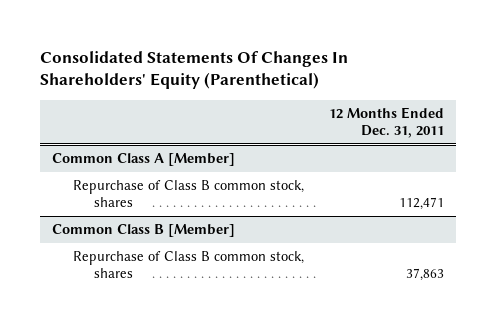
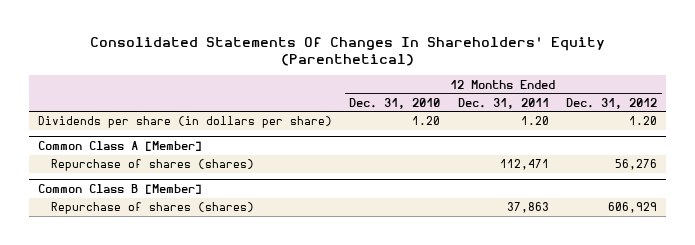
none -> [349,97,441,109] Dec. 31, 2010
none -> [566,97,658,109] Dec. 31, 2012
none -> [37,116,332,129] Dividends per share (in dollars per share)
[73,180,305,208] Repurchase of Class B common stock, shares -> [50,159,254,172] Repurchase of shares (shares)
[73,251,305,279] Repurchase of Class B common stock, shares -> [50,202,254,215] Repurchase of shares (shares)

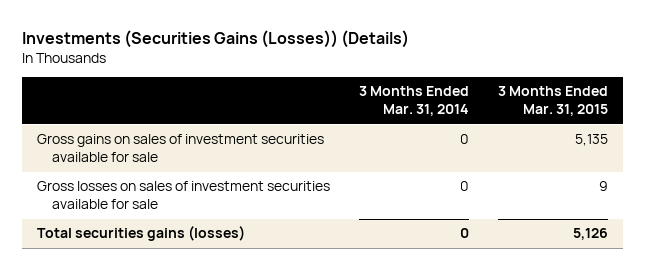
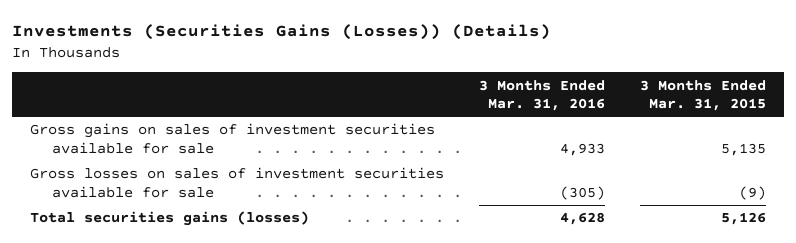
[358,86,469,117] 3 Months Ended Mar. 31, 2014 -> none
none -> [479,79,606,111] 3 Months Ended Mar. 31, 2016
[599,181,609,192] 9 -> [739,185,767,200] (9)

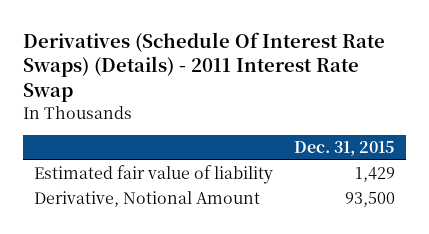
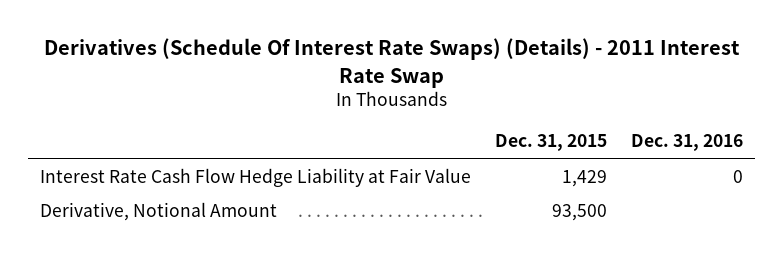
none -> [631,134,744,152] Dec. 31, 2016
[33,165,273,185] Estimated fair value of liability -> [40,167,472,187] Interest Rate Cash Flow Hedge Liability at Fair Value

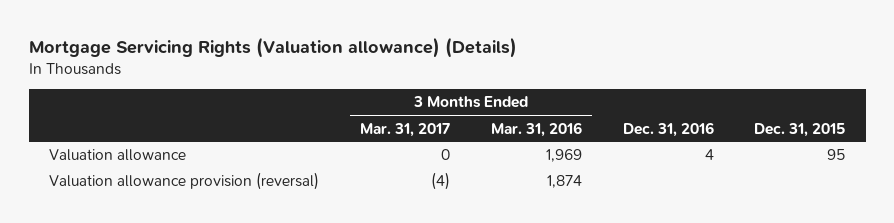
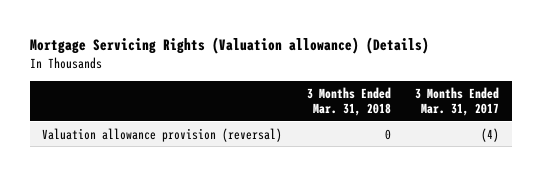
[490,121,582,137] Mar. 31, 2016 -> none
[622,121,714,137] Dec. 31, 2016 -> none
[754,122,846,137] Dec. 31, 2015 -> none
none -> [306,86,391,117] 3 Months Ended Mar. 31, 2018
[49,149,187,162] Valuation allowance -> none

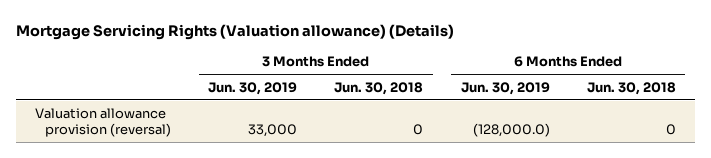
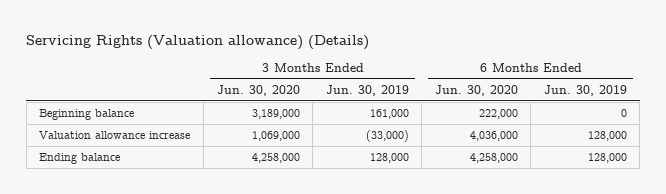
[16,24,455,41] Mortgage Servicing Rights (Valuation allowance) (Details) -> [26,35,370,51] Servicing Rights (Valuation allowance) (Details)
[334,81,424,95] Jun. 30, 2018 -> none
[587,81,677,95] Jun. 30, 2018 -> none
none -> [216,84,300,96] Jun. 30, 2020
none -> [434,84,518,96] Jun. 30, 2020
none -> [39,109,135,121] Beginning balance
[35,108,171,138] Valuation allowance provision (reversal) -> [39,131,191,140] Valuation allowance increase
[247,124,297,138] 33,000 -> [365,130,409,143] (33,000)
[472,123,550,138] (128,000.0) -> [587,131,627,142] 128,000
none -> [39,153,121,165] Ending balance

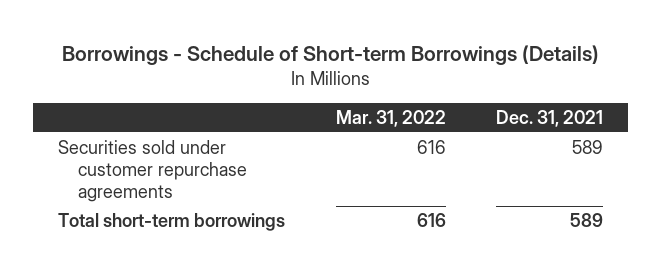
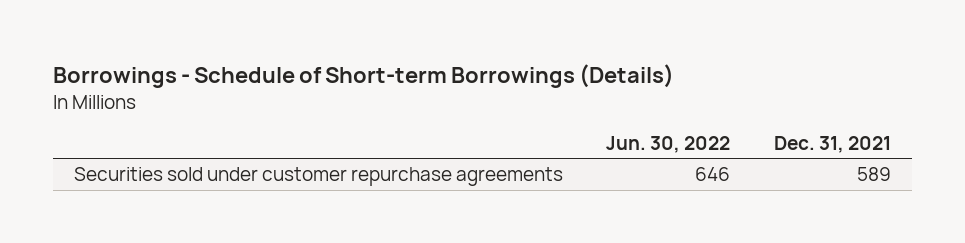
[335,109,446,127] Mar. 31, 2022 -> none
none -> [606,136,731,154] Jun. 30, 2022
[57,213,285,232] Total short-term borrowings -> none

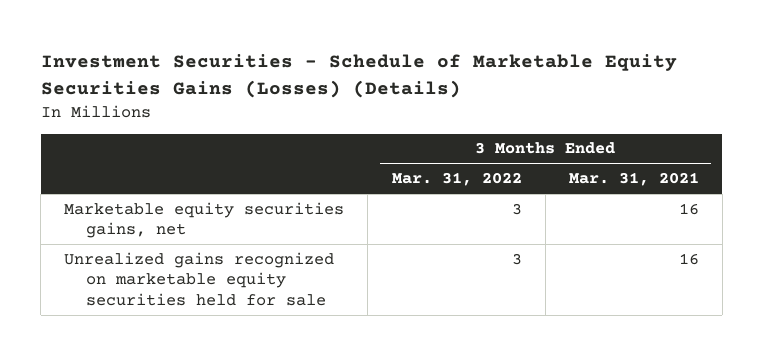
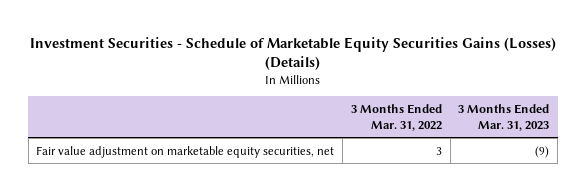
[568,172,699,187] Mar. 31, 2021 -> none
none -> [458,104,550,131] 3 Months Ended Mar. 31, 2023
[64,251,335,306] Unrealized gains recognized on marketable equity securities held for sale -> none
[64,201,345,239] Marketable equity securities gains, net -> [36,145,335,158] Fair value adjustment on marketable equity securities, net

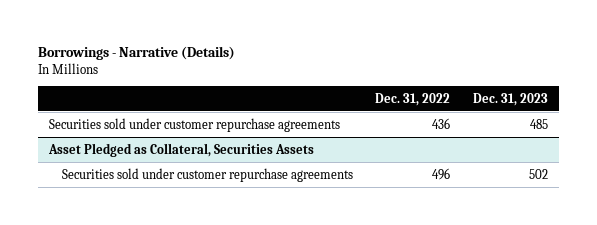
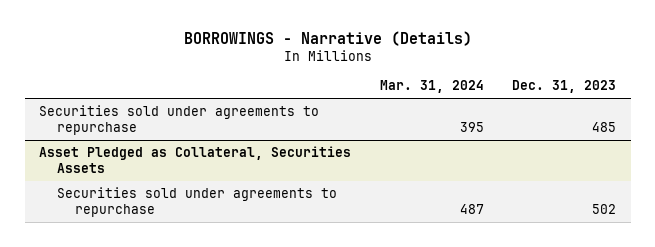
[37,45,235,60] Borrowings - Narrative (Details) -> [183,30,472,46] BORROWINGS - Narrative (Details)
[375,92,451,106] Dec. 31, 2022 -> none
none -> [379,80,484,94] Mar. 31, 2024
[48,117,340,132] Securities sold under customer repurchase agreements -> [38,105,319,136] Securities sold under agreements to repurchase
[61,167,353,182] Securities sold under customer repurchase agreements -> [56,187,337,218] Securities sold under agreements to repurchase

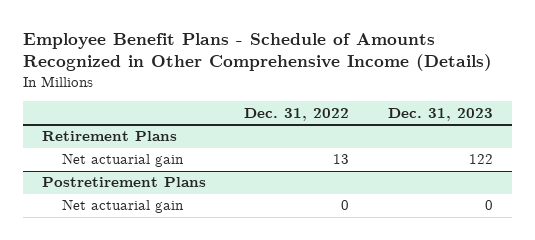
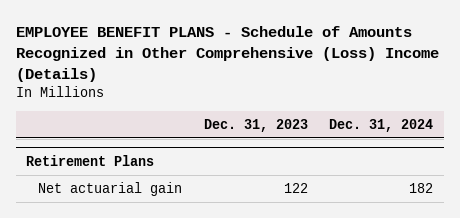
[22,33,492,72] Employee Benefit Plans - Schedule of Amounts Recognized in Other Comprehensive Income (Details) -> [15,25,439,82] EMPLOYEE BENEFIT PLANS - Schedule of Amounts Recognized in Other Comprehensive (Loss) Income (Details)
[244,107,350,121] Dec. 31, 2022 -> none
none -> [329,118,434,132] Dec. 31, 2024
[42,177,207,188] Postretirement Plans -> none
[61,199,184,214] Net actuarial gain -> none

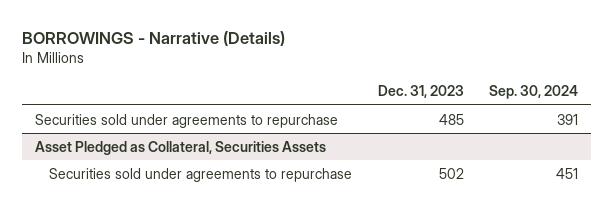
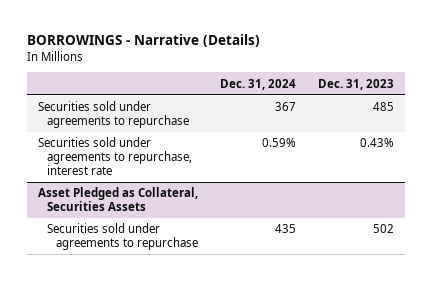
[489,85,579,100] Sep. 30, 2024 -> none
none -> [220,78,297,90] Dec. 31, 2024
none -> [38,137,193,176] Securities sold under agreements to repurchase, interest rate

